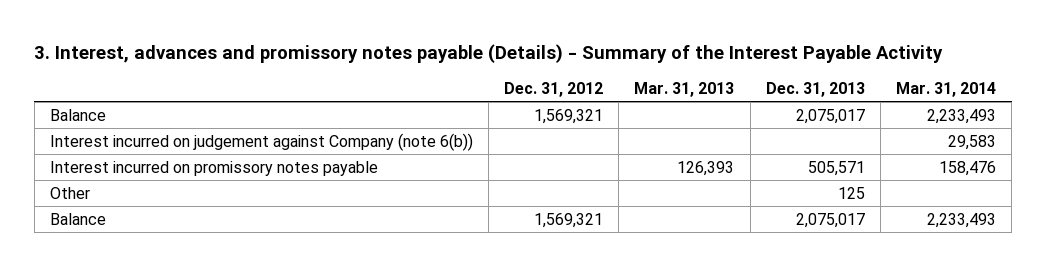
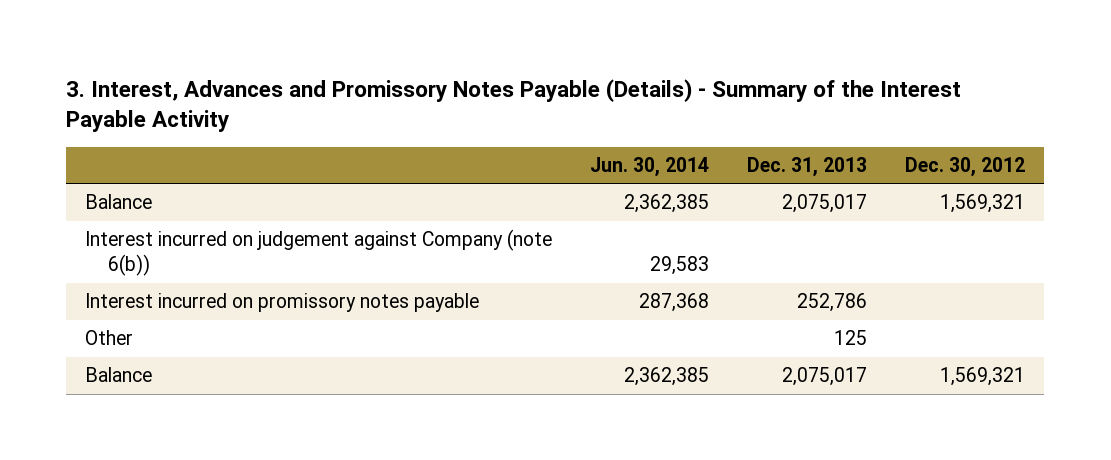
[34,44,944,64] 3. Interest, advances and promissory notes payable (Details) - Summary of the Interest Payable Activity -> [66,78,962,133] 3. Interest, Advances and Promissory Notes Payable (Details) - Summary of the Interest Payable Activity
[504,82,604,98] Dec. 31, 2012 -> none
[634,82,735,98] Mar. 31, 2013 -> none
[896,82,997,98] Mar. 31, 2014 -> none
none -> [590,156,710,177] Jun. 30, 2014
none -> [905,156,1026,177] Dec. 30, 2012
[807,160,865,176] 505,571 -> [797,293,868,313] 252,786

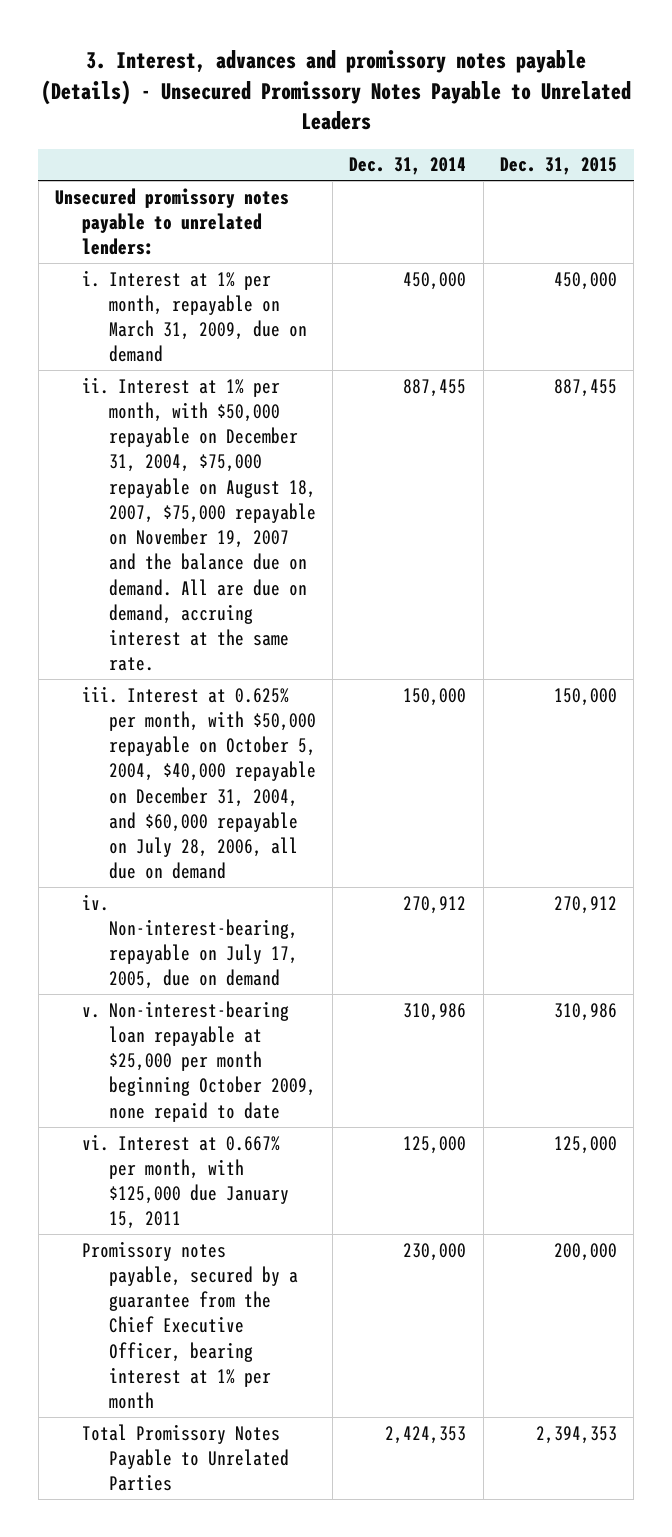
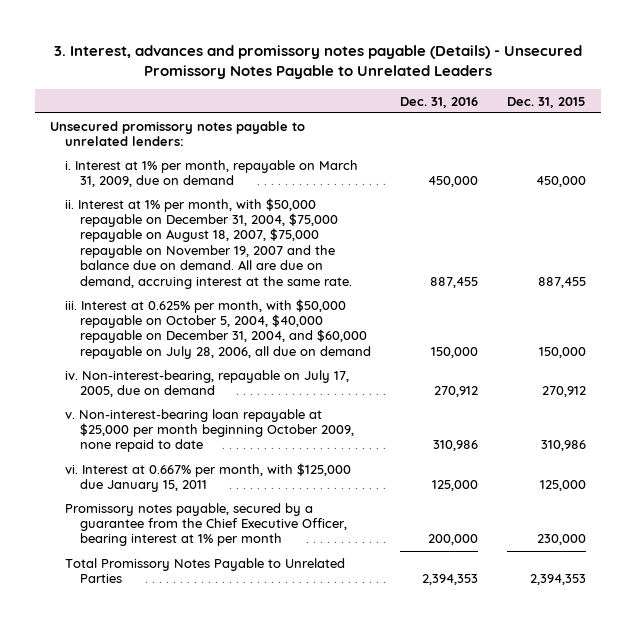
[349,157,467,176] Dec. 31, 2014 -> none
none -> [400,96,479,108] Dec. 31, 2016
[554,1242,618,1261] 200,000 -> [537,534,587,546] 230,000

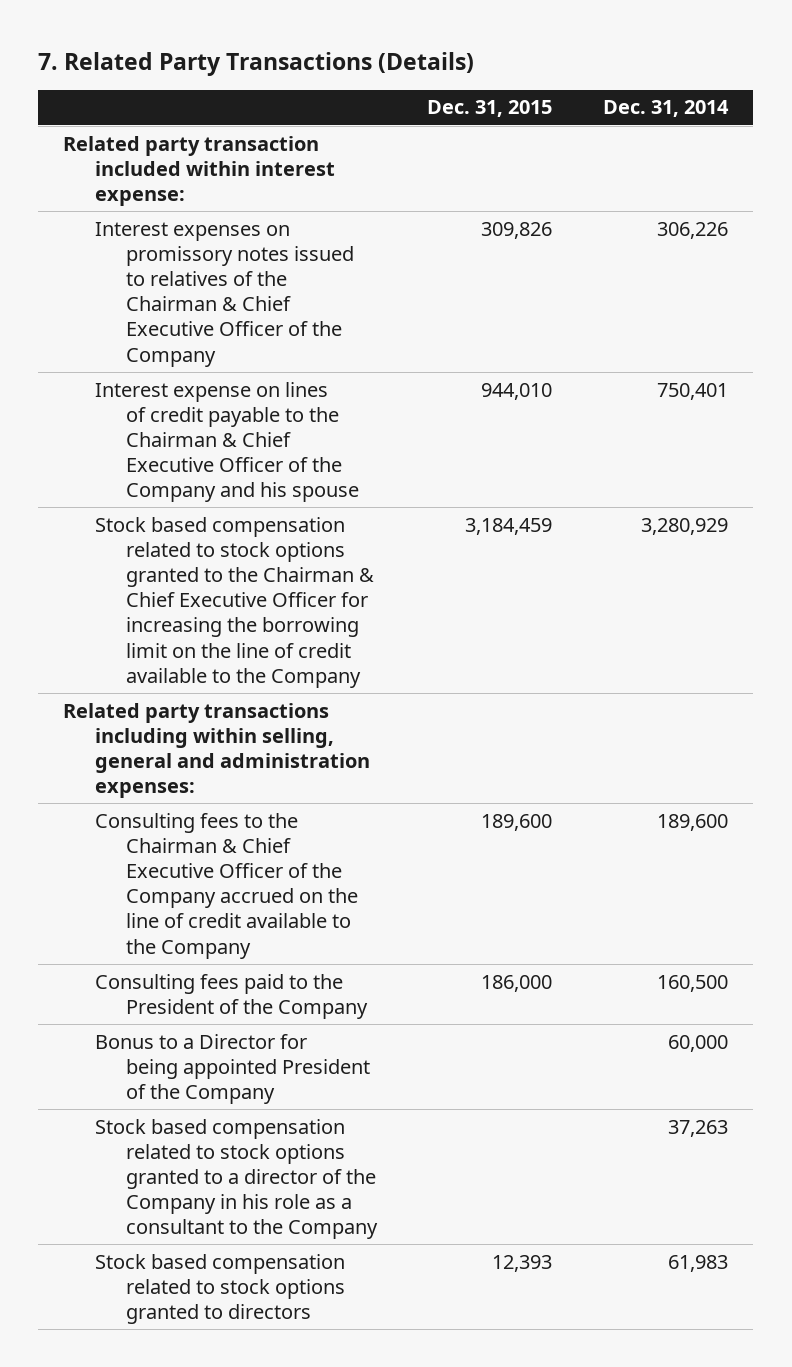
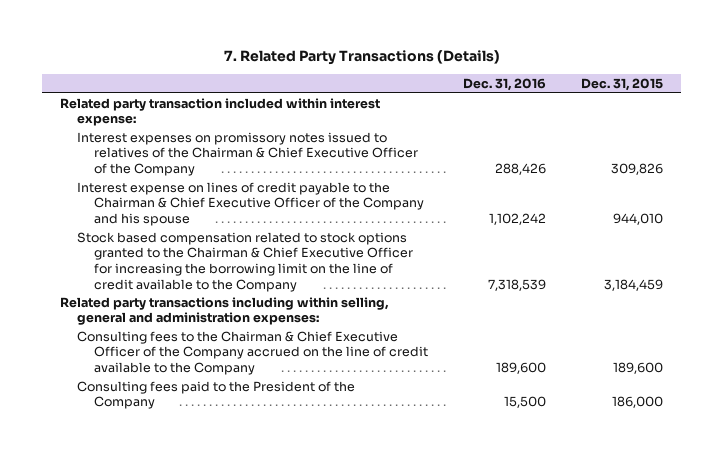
[603,100,730,118] Dec. 31, 2014 -> none
none -> [463,77,547,91] Dec. 31, 2016
[94,1033,370,1105] Bonus to a Director for being appointed President of the Company -> none
[94,1118,378,1240] Stock based compensation related to stock options granted to a director of the Company in his role as a consultant to the Company -> none
[94,1253,345,1325] Stock based compensation related to stock options granted to directors -> none

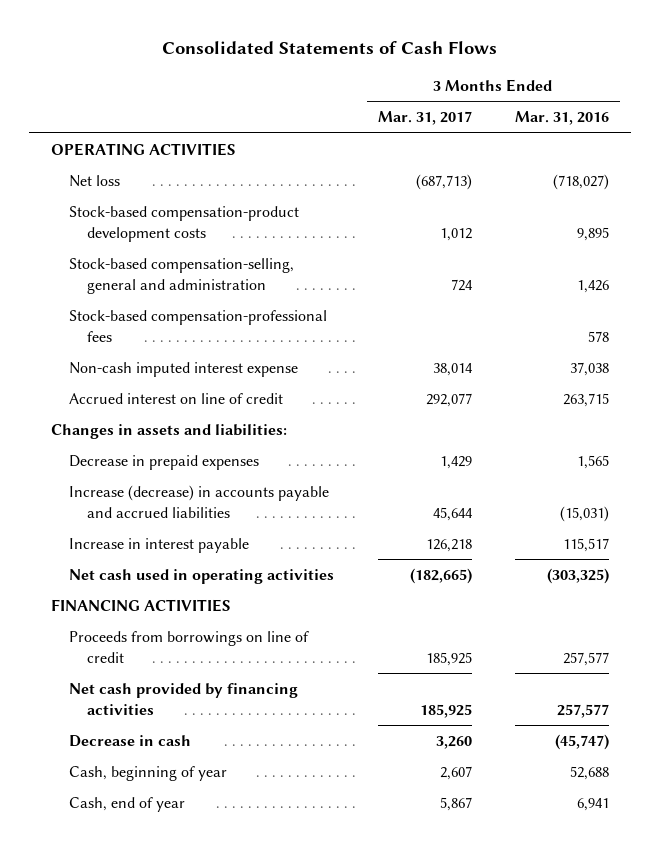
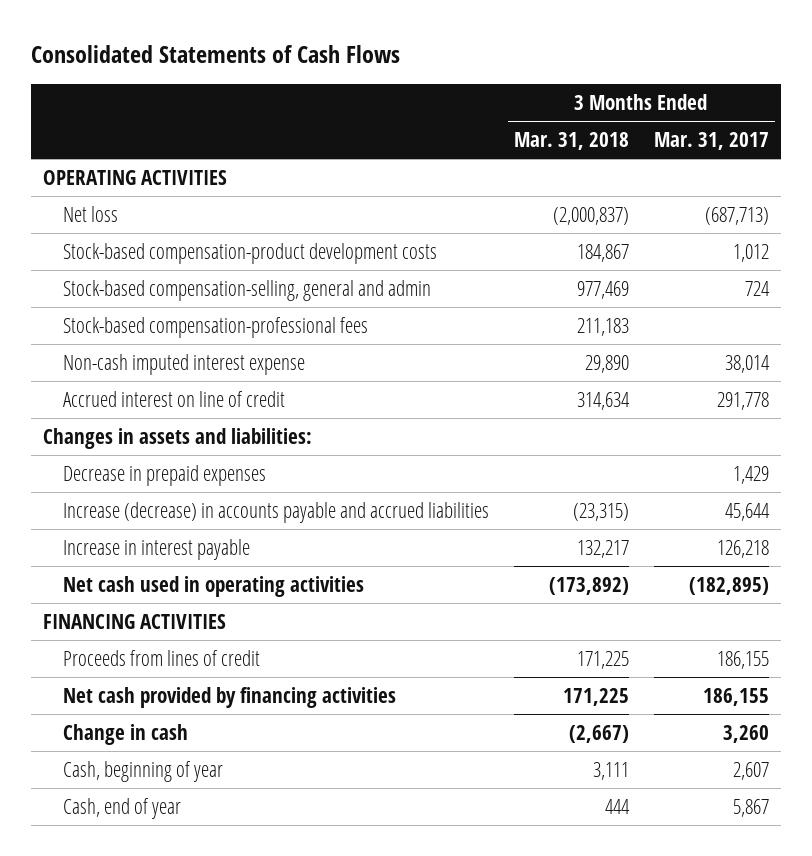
[515,111,610,126] Mar. 31, 2016 -> none
none -> [514,131,630,150] Mar. 31, 2018
[69,257,295,294] Stock-based compensation-selling, general and administration -> [63,279,432,301] Stock-based compensation-selling, general and admin
[425,392,472,407] 292,077 -> [716,391,769,410] 291,778
[409,567,472,584] (182,665) -> [688,576,769,595] (182,895)
[69,630,310,663] Proceeds from borrowings on line of credit -> [63,649,261,666] Proceeds from lines of credit
[425,651,472,666] 185,925 -> [716,650,769,669] 186,155
[419,703,472,718] 185,925 -> [702,687,769,706] 186,155
[69,734,192,747] Decrease in cash -> [63,723,189,745] Change in cash

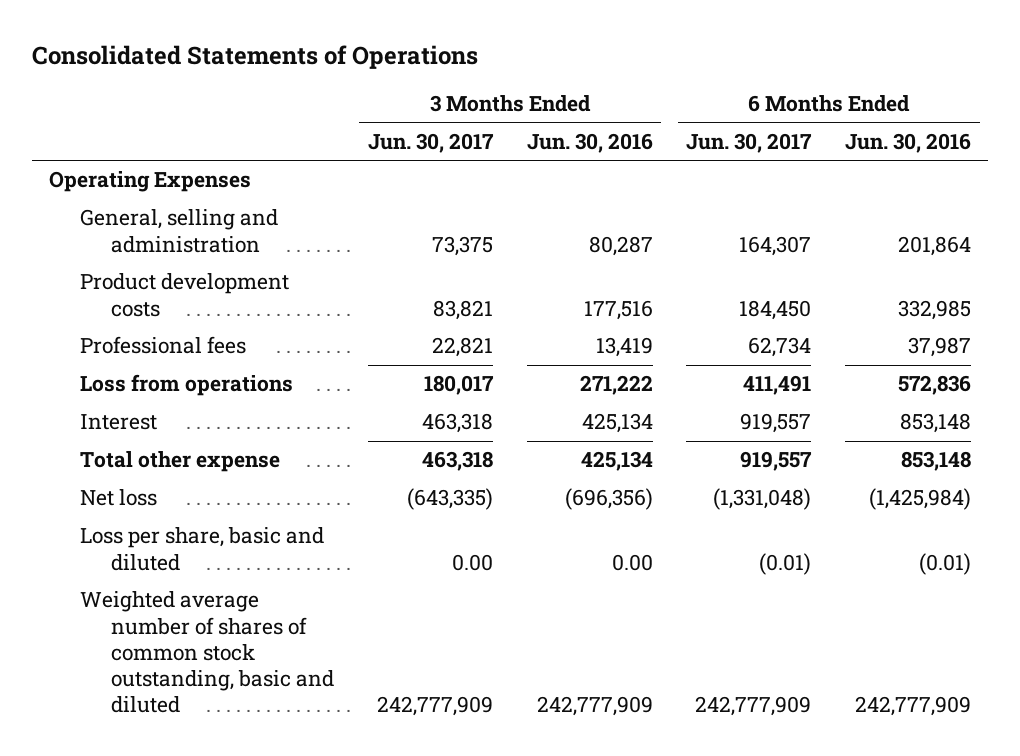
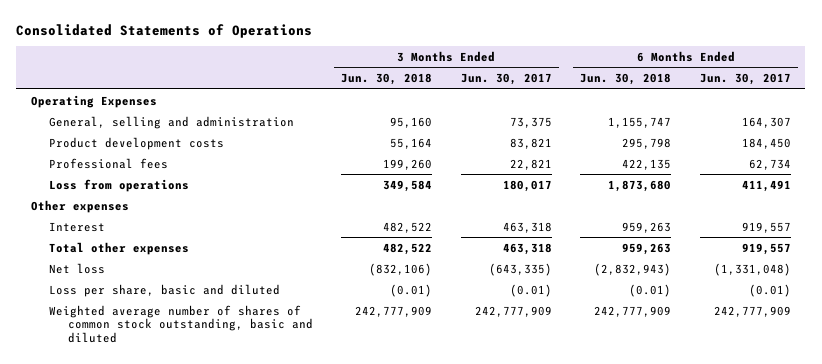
[526,132,653,153] Jun. 30, 2016 -> none
[845,132,972,153] Jun. 30, 2016 -> none
none -> [341,73,433,86] Jun. 30, 2018
none -> [580,73,672,86] Jun. 30, 2018
none -> [30,199,129,213] Other expenses
[80,451,281,473] Total other expense -> [49,241,190,255] Total other expenses
[451,553,493,571] 0.00 -> [509,283,552,297] (0.01)

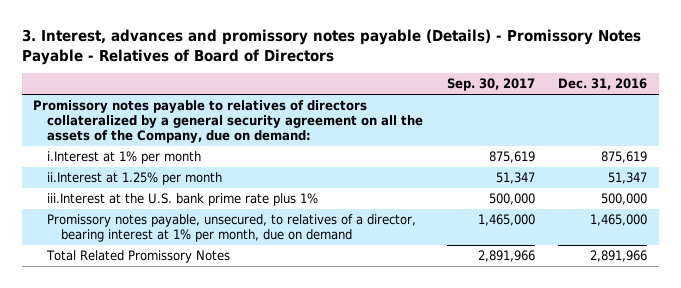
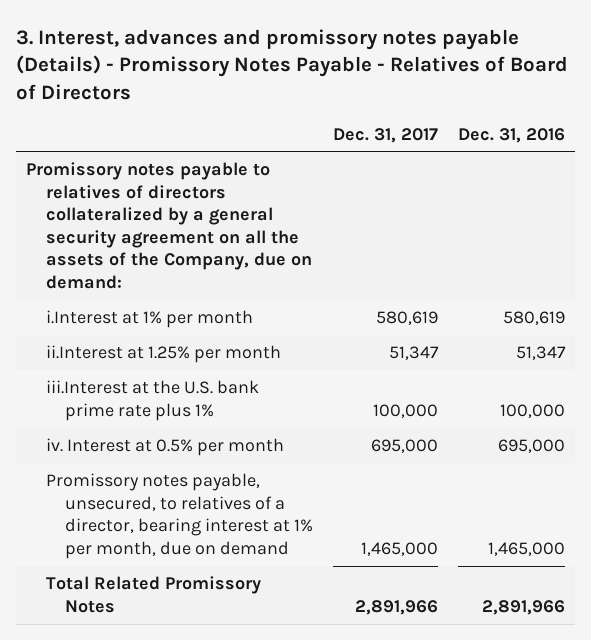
[446,78,535,92] Sep. 30, 2017 -> none
none -> [333,127,439,143] Dec. 31, 2017
[601,151,648,164] 875,619 -> [502,311,565,326] 580,619
[601,193,648,206] 500,000 -> [499,403,565,418] 100,000
none -> [45,438,284,457] iv. Interest at 0.5% per month

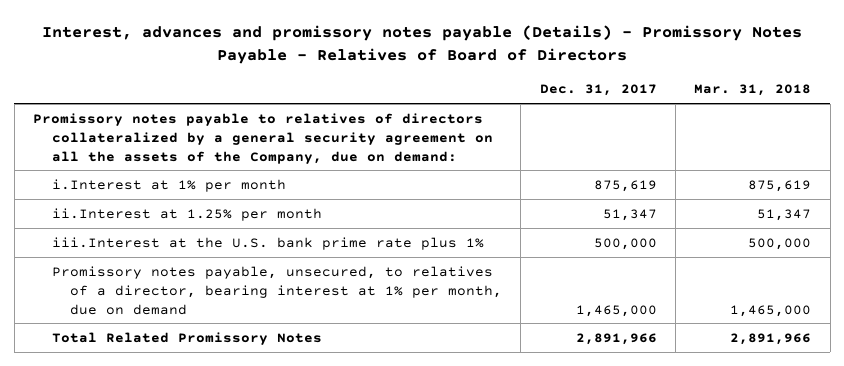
[16,28,569,100] 3. Interest, advances and promissory notes payable (Details) - Promissory Notes Payable - Relatives of Board of Directors -> [42,25,803,64] Interest, advances and promissory notes payable (Details) - Promissory Notes Payable - Relatives of Board of Directors
[457,127,565,143] Dec. 31, 2016 -> none
none -> [694,84,812,97] Mar. 31, 2018
[376,311,439,326] 580,619 -> [593,179,657,192] 875,619
[45,438,284,457] iv. Interest at 0.5% per month -> none
[373,403,439,418] 100,000 -> [593,237,657,250] 500,000

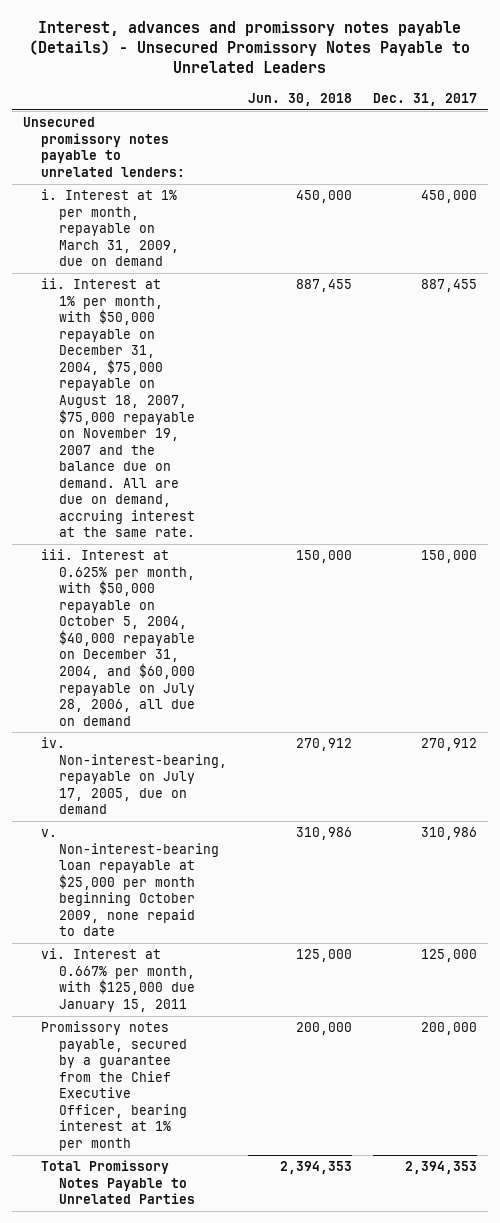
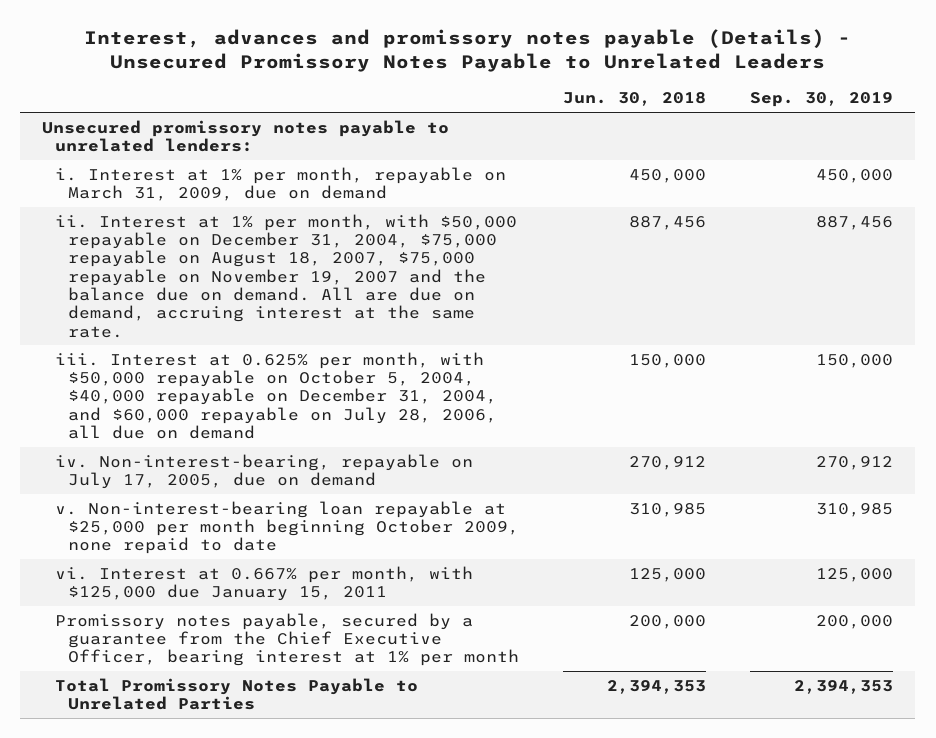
[373,93,478,107] Dec. 31, 2017 -> none
none -> [750,92,894,108] Sep. 30, 2019
[296,279,353,293] 887,455 -> [629,215,707,230] 887,456
[296,827,353,841] 310,986 -> [629,502,707,517] 310,985

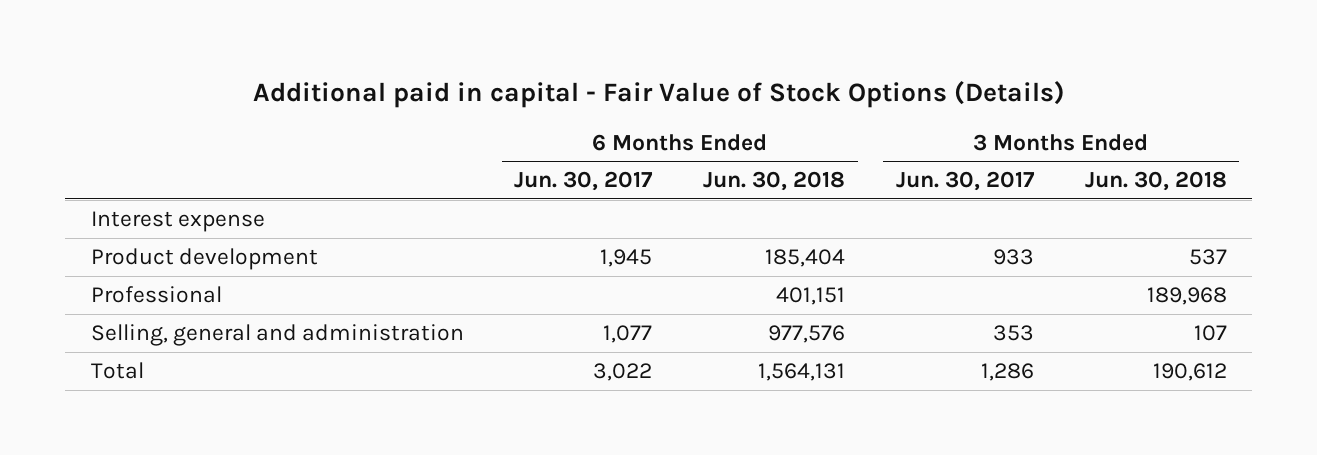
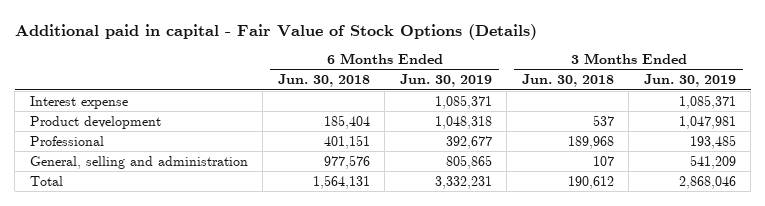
[514,171,654,192] Jun. 30, 2017 -> none
[895,171,1035,192] Jun. 30, 2017 -> none
none -> [399,74,492,88] Jun. 30, 2019
none -> [643,74,736,88] Jun. 30, 2019
[90,323,464,346] Selling, general and administration -> [29,155,248,169] General, selling and administration

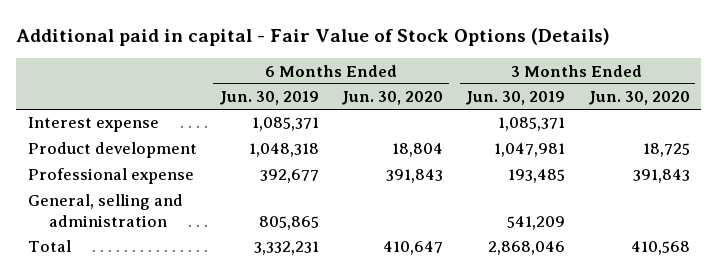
[277,74,370,88] Jun. 30, 2018 -> none
[521,74,614,88] Jun. 30, 2018 -> none
none -> [341,91,444,106] Jun. 30, 2020
none -> [587,91,690,106] Jun. 30, 2020
[29,135,104,146] Professional -> [27,168,194,185] Professional expense

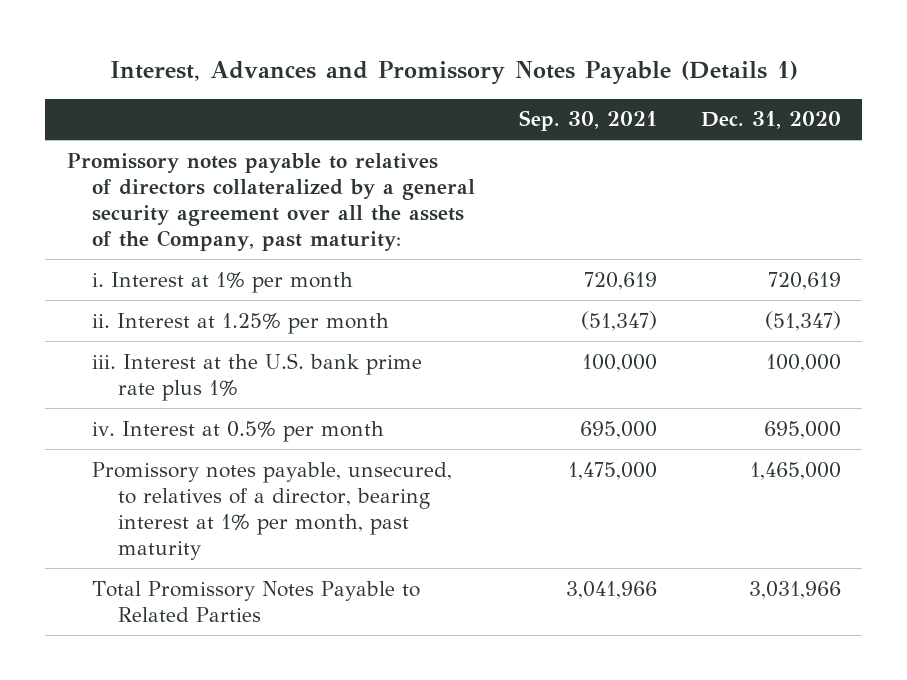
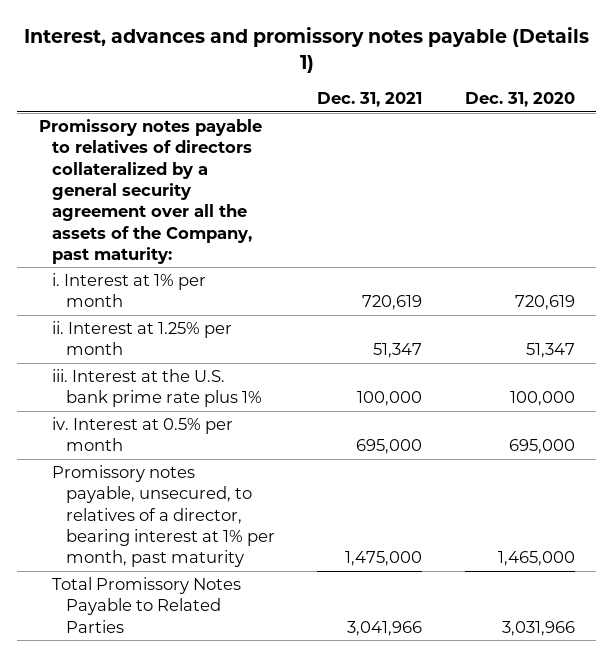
[109,60,798,85] Interest, Advances and Promissory Notes Payable (Details 1) -> [23,27,589,73] Interest, advances and promissory notes payable (Details 1)
[518,110,657,132] Sep. 30, 2021 -> none
none -> [317,92,423,108] Dec. 31, 2021
[764,310,841,331] (51,347) -> [526,343,576,359] 51,347

